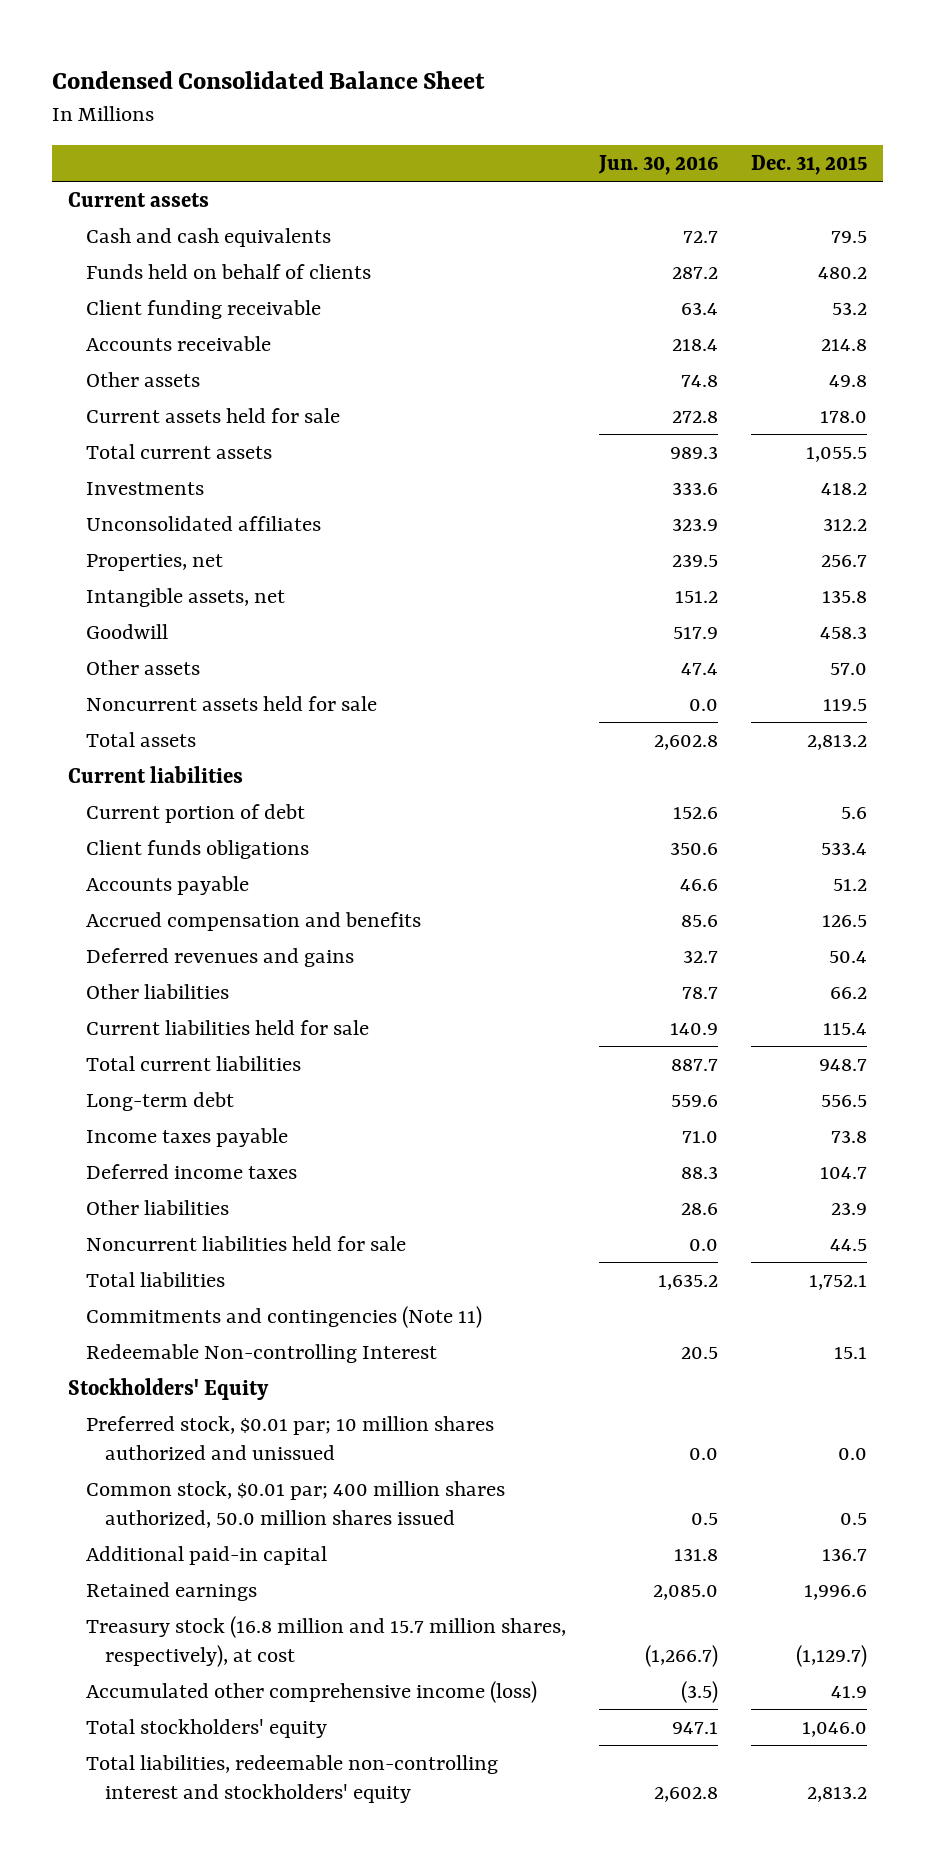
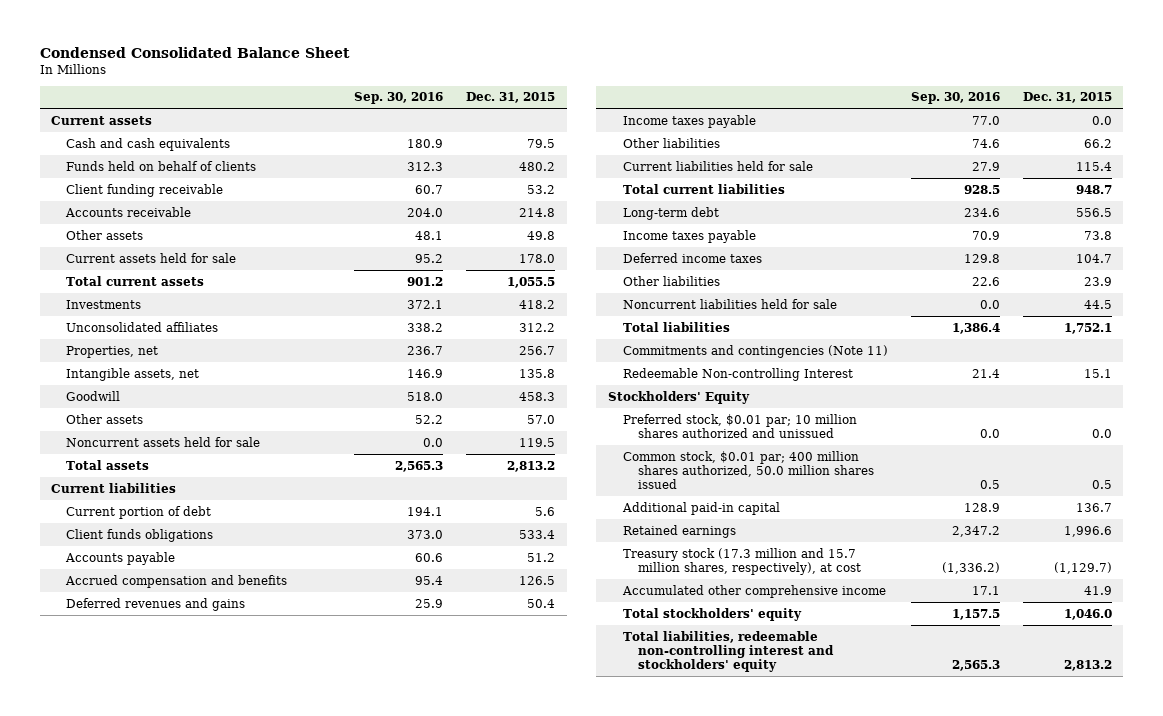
[598,154,719,175] Jun. 30, 2016 -> none
none -> [354,92,444,105] Sep. 30, 2016
none -> [622,114,756,128] Income taxes payable
[86,1615,567,1668] Treasury stock (16.8 million and 15.7 million shares, respectively), at cost -> [622,547,861,575] Treasury stock (17.3 million and 15.7 million shares, respectively), at cost
[86,1680,538,1703] Accumulated other comprehensive income (loss) -> [621,584,886,598] Accumulated other comprehensive income

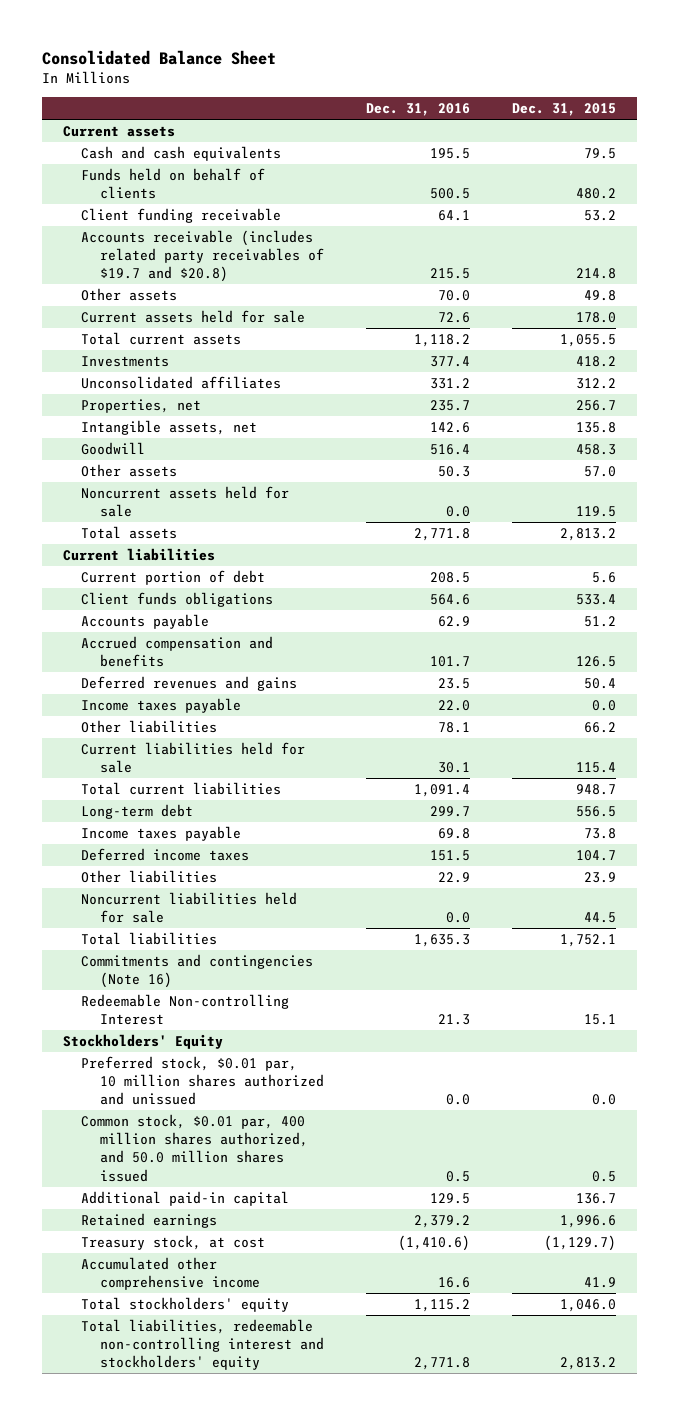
[39,46,350,58] Condensed Consolidated Balance Sheet -> [41,49,276,65] Consolidated Balance Sheet
[354,92,444,105] Sep. 30, 2016 -> none
none -> [365,103,470,117] Dec. 31, 2016
[65,206,192,217] Accounts receivable -> [81,229,324,283] Accounts receivable (includes related party receivables of $19.7 and $20.8)
[622,344,888,358] Commitments and contingencies (Note 11) -> [81,953,314,989] Commitments and contingencies (Note 16)
[622,413,857,438] Preferred stock, $0.01 par; 10 million shares authorized and unissued -> [81,1055,324,1106] Preferred stock, $0.01 par, 10 million shares authorized and unissued
[622,450,874,489] Common stock, $0.01 par; 400 million shares authorized, 50.0 million shares issued -> [81,1113,308,1182] Common stock, $0.01 par, 400 million shares authorized, and 50.0 million shares issued
[622,547,861,575] Treasury stock (17.3 million and 15.7 million shares, respectively), at cost -> [81,1234,266,1250] Treasury stock, at cost

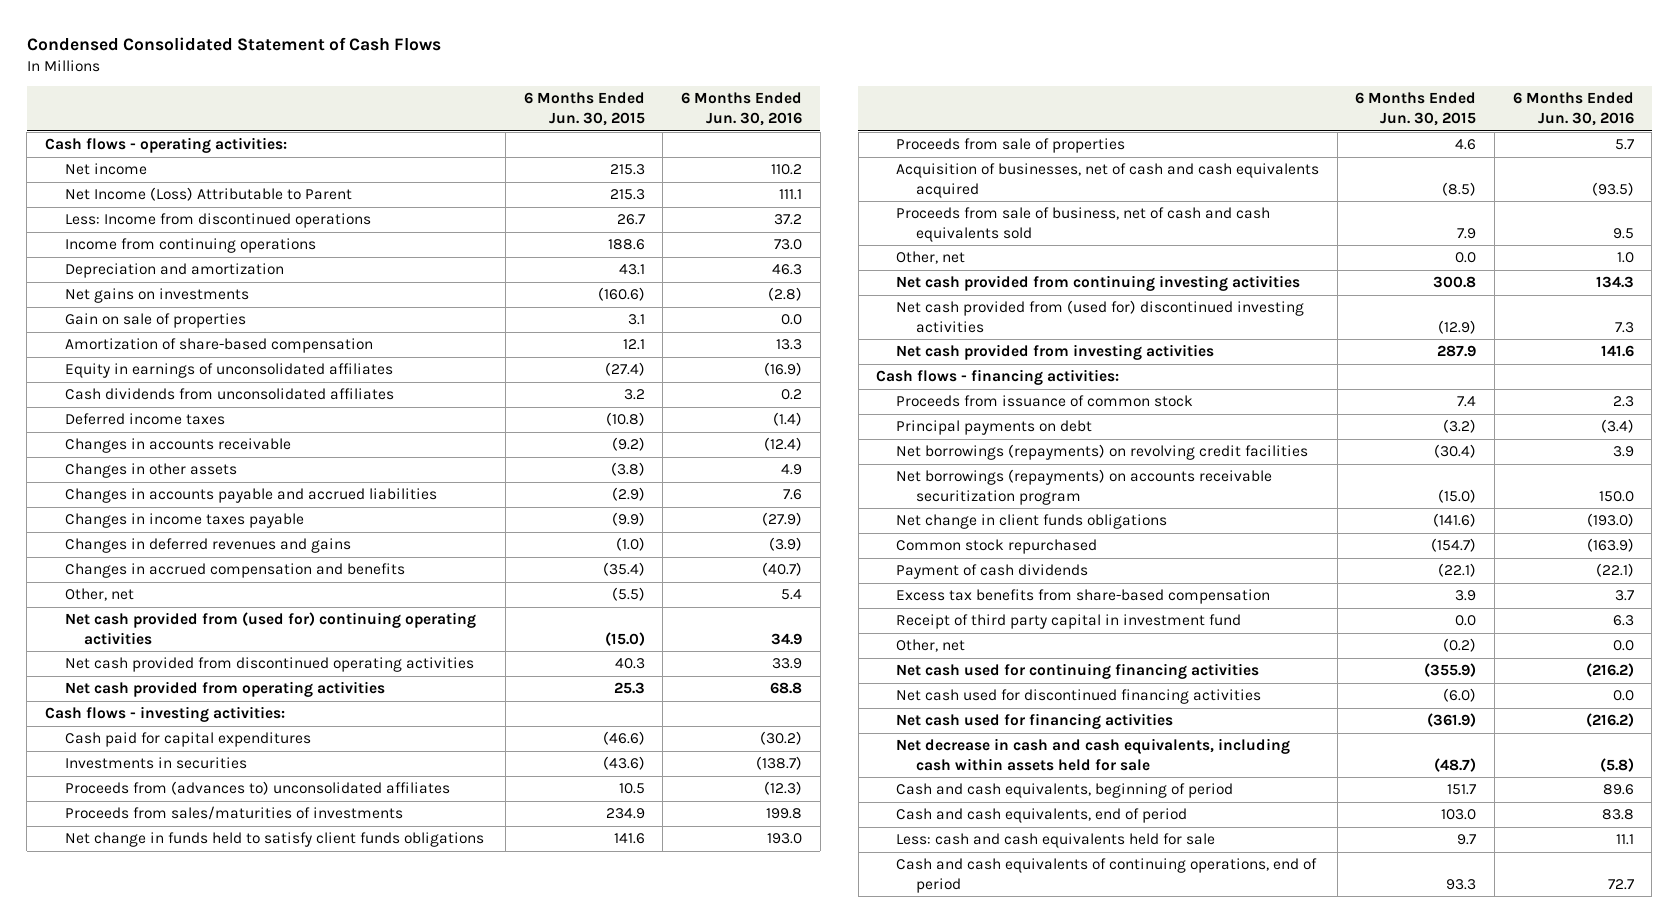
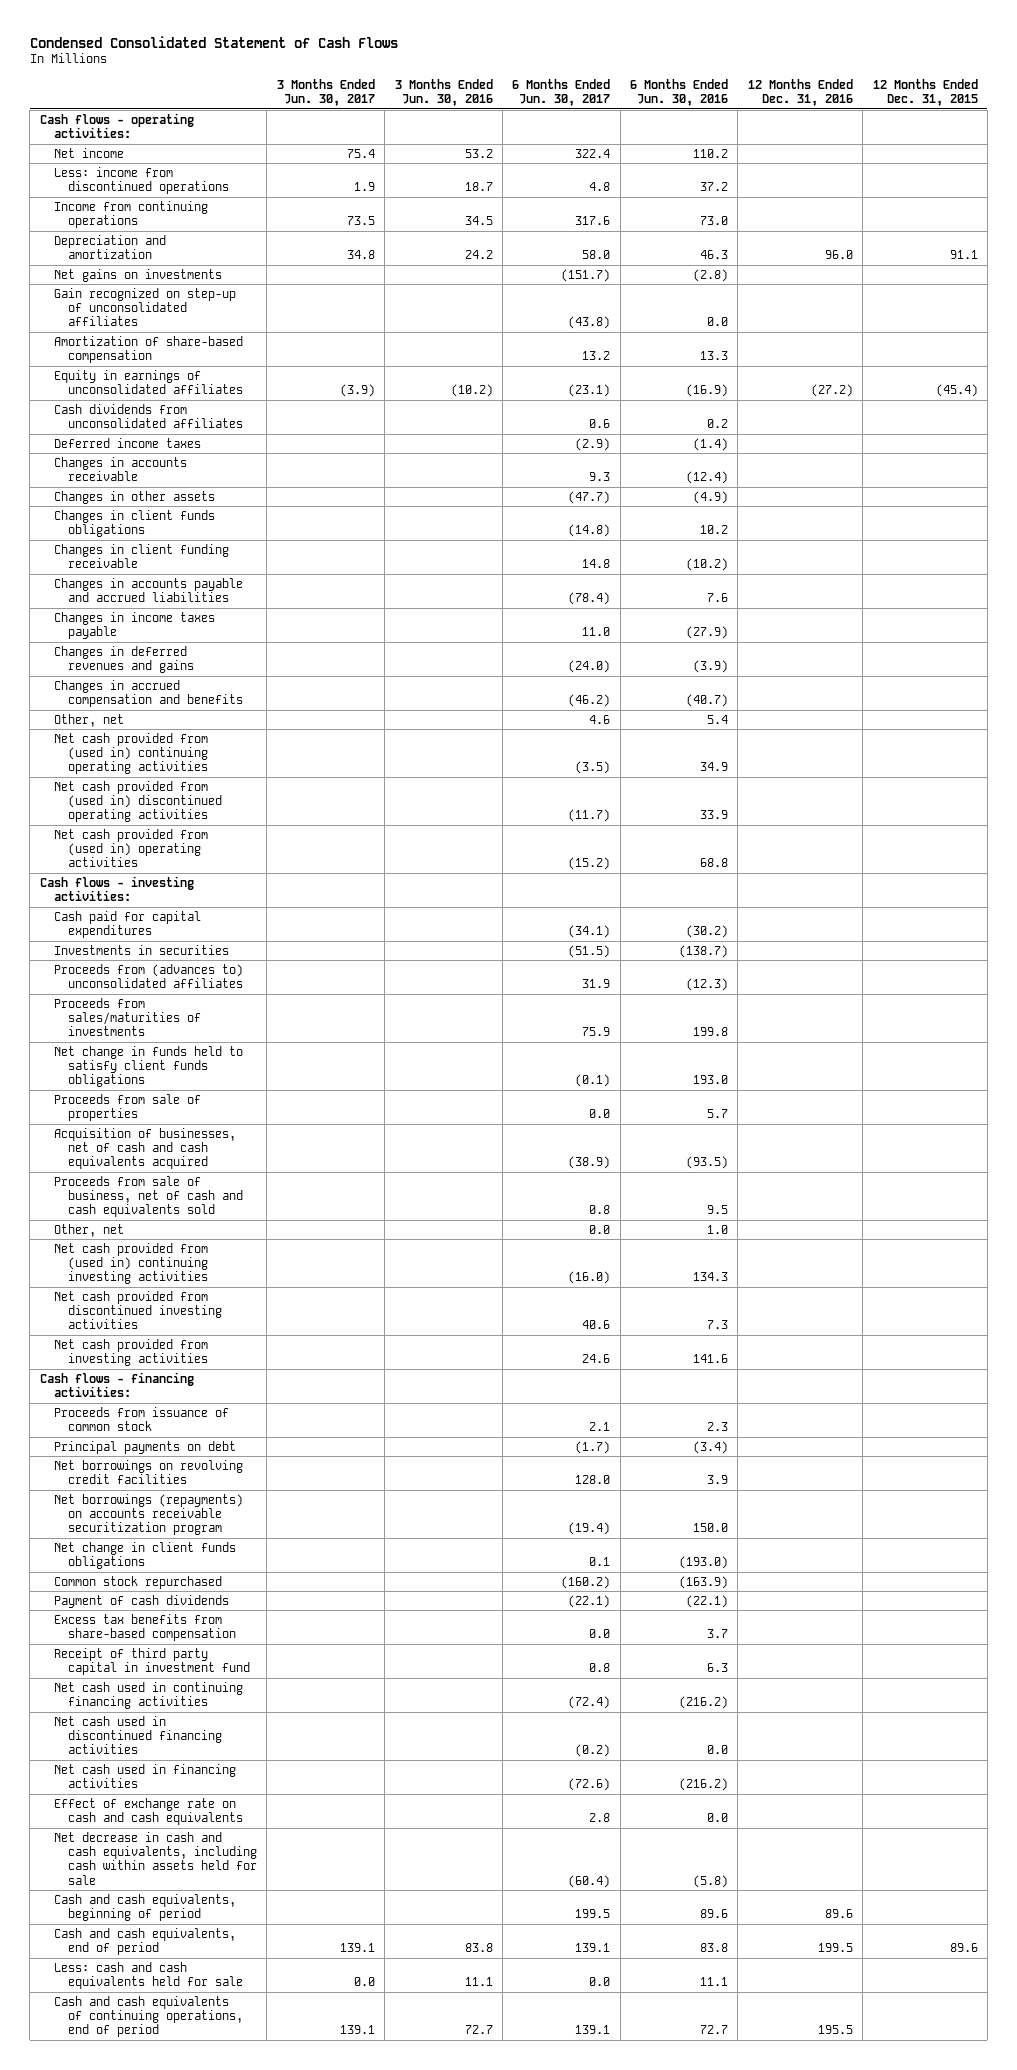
[523,92,645,127] 6 Months Ended Jun. 30, 2015 -> none
none -> [276,78,375,107] 3 Months Ended Jun. 30, 2017
none -> [394,78,493,107] 3 Months Ended Jun. 30, 2016
none -> [512,78,611,107] 6 Months Ended Jun. 30, 2017
none -> [747,78,853,107] 12 Months Ended Dec. 31, 2016
none -> [872,78,978,107] 12 Months Ended Dec. 31, 2015
[64,187,352,202] Net Income (Loss) Attributable to Parent -> none
[64,213,371,229] Less: Income from discontinued operations -> [53,166,230,195] Less: income from discontinued operations
[64,313,246,329] Gain on sale of properties -> none
none -> [53,287,236,327] Gain recognized on step-up of unconsolidated affiliates
[781,464,803,476] 4.9 -> [693,490,729,504] (4.9)
none -> [53,509,215,538] Changes in client funds obligations
none -> [53,543,229,569] Changes in client funding receivable
[64,612,476,645] Net cash provided from (used for) continuing operating activities -> [53,732,209,775] Net cash provided from (used in) continuing operating activities
[64,657,474,673] Net cash provided from discontinued operating activities -> [53,780,223,823] Net cash provided from (used in) discontinued operating activities
[64,681,385,698] Net cash provided from operating activities -> [53,828,208,868] Net cash provided from (used in) operating activities
[896,275,1301,292] Net cash provided from continuing investing activities -> [53,1242,209,1285] Net cash provided from (used in) continuing investing activities
[896,300,1305,333] Net cash provided from (used for) discontinued investing activities -> [53,1290,223,1330] Net cash provided from discontinued investing activities
[896,444,1309,461] Net borrowings (repayments) on revolving credit facilities -> [53,1459,243,1485] Net borrowings on revolving credit facilities
[896,639,966,653] Other, net -> none
[896,663,1260,680] Net cash used for continuing financing activities -> [53,1681,243,1710] Net cash used in continuing financing activities
[896,689,1262,705] Net cash used for discontinued financing activities -> [53,1715,223,1755] Net cash used in discontinued financing activities
[896,713,1174,730] Net cash used for financing activities -> [53,1763,236,1789] Net cash used in financing activities
none -> [53,1797,244,1826] Effect of exchange rate on cash and cash equivalents

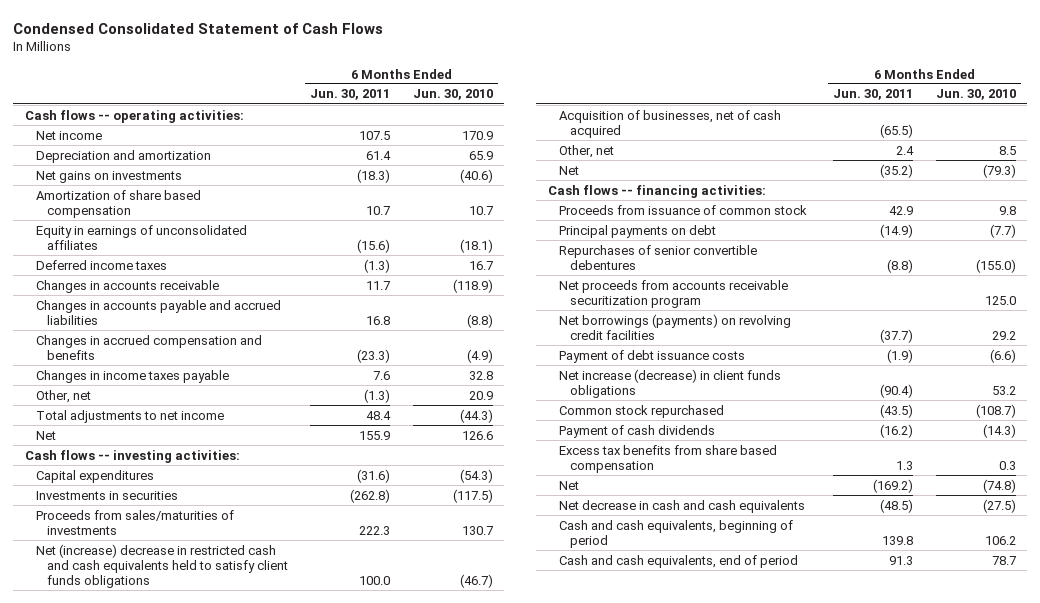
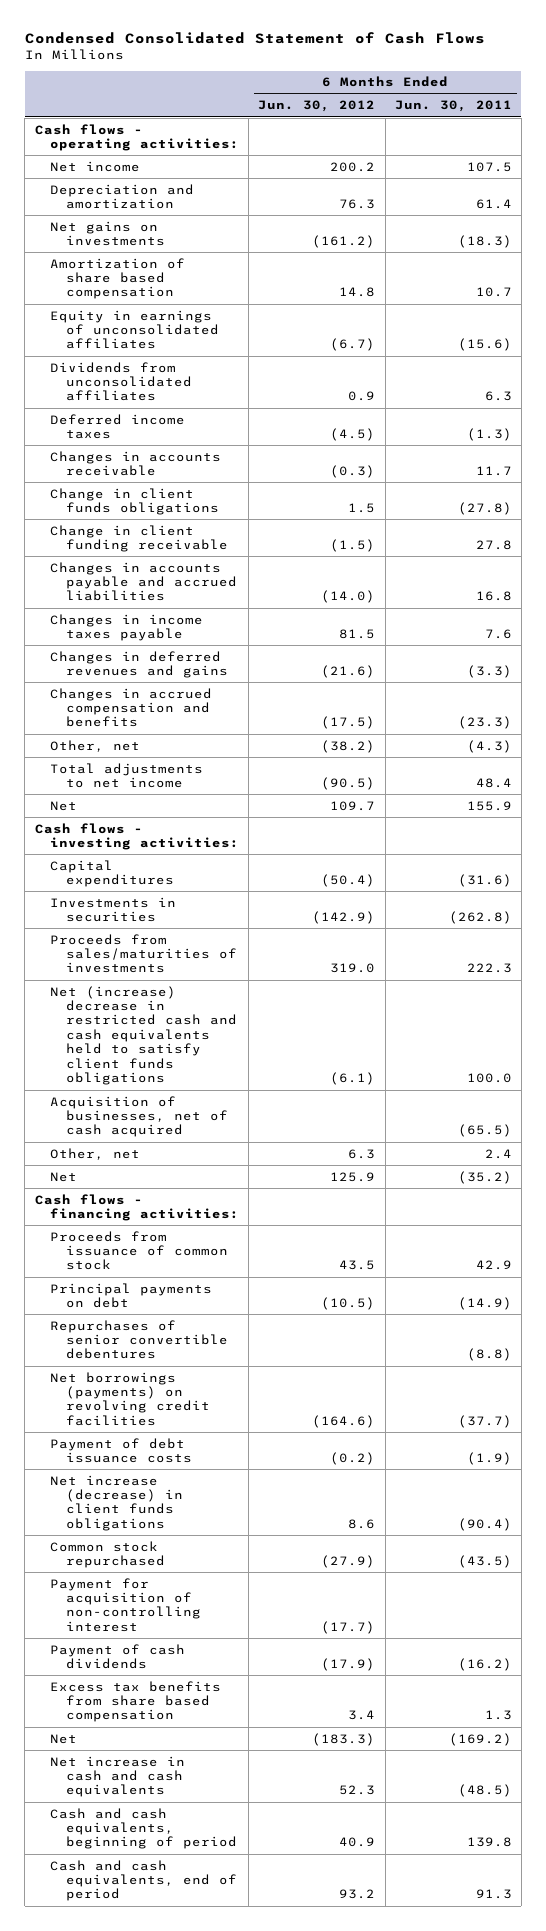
[412,89,493,101] Jun. 30, 2010 -> none
none -> [258,100,376,113] Jun. 30, 2012
[24,109,244,123] Cash flows -- operating activities: -> [34,123,240,152] Cash flows - operating activities:
none -> [50,361,192,402] Dividends from unconsolidated affiliates
none -> [50,487,219,516] Change in client funds obligations
none -> [50,524,228,553] Change in client funding receivable
none -> [50,650,228,679] Changes in deferred revenues and gains
[35,334,262,360] Changes in accrued compensation and benefits -> [50,687,213,728] Changes in accrued compensation and benefits
[364,388,391,403] (1.3) -> [466,739,512,753] (4.3)
[24,449,240,463] Cash flows -- investing activities: -> [34,822,240,851] Cash flows - investing activities:
[547,184,766,198] Cash flows -- financing activities: -> [34,1193,240,1222] Cash flows - financing activities:
[558,279,788,308] Net proceeds from accounts receivable securitization program -> none
none -> [50,1577,201,1632] Payment for acquisition of non-controlling interest
[558,499,805,513] Net decrease in cash and cash equivalents -> [50,1755,186,1798] Net increase in cash and cash equivalents

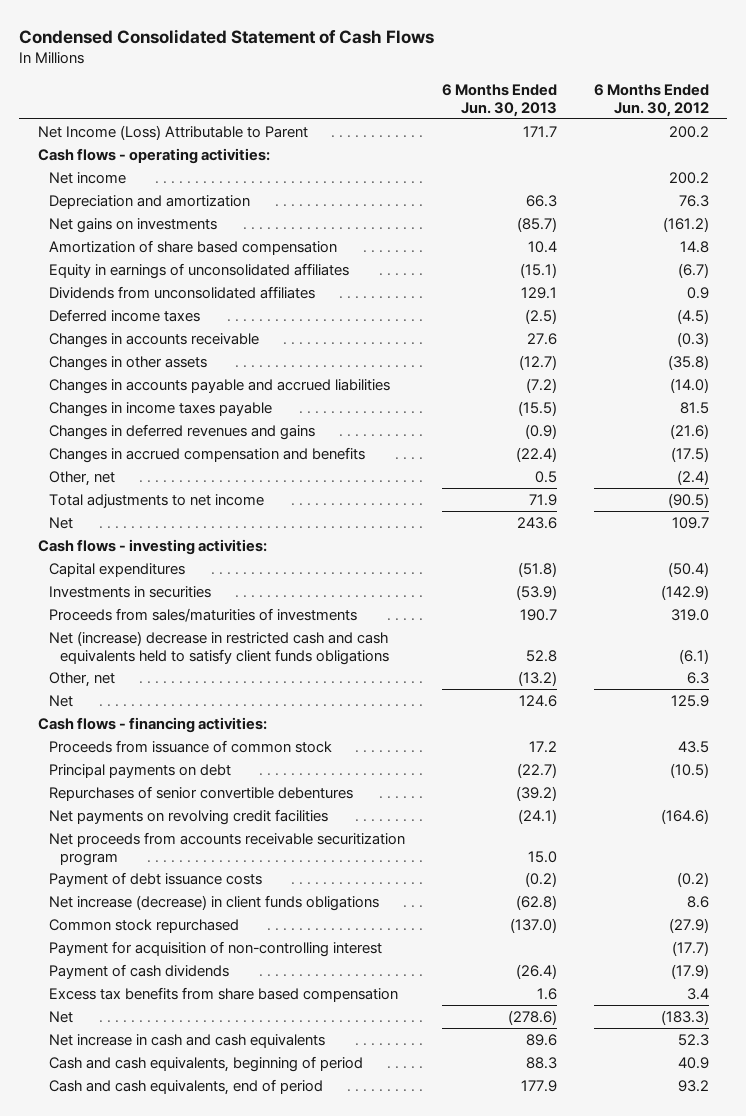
[394,100,512,113] Jun. 30, 2011 -> none
none -> [441,83,557,117] 6 Months Ended Jun. 30, 2013
none -> [37,124,308,140] Net Income (Loss) Attributable to Parent
[50,487,219,516] Change in client funds obligations -> none
[50,524,228,553] Change in client funding receivable -> none
none -> [48,355,207,371] Changes in other assets
[321,739,376,753] (38.2) -> [676,469,709,485] (2.4)
[50,1095,228,1138] Acquisition of businesses, net of cash acquired -> none
[50,1371,210,1426] Net borrowings (payments) on revolving credit facilities -> [48,808,328,825] Net payments on revolving credit facilities
none -> [48,831,405,866] Net proceeds from accounts receivable securitization program

